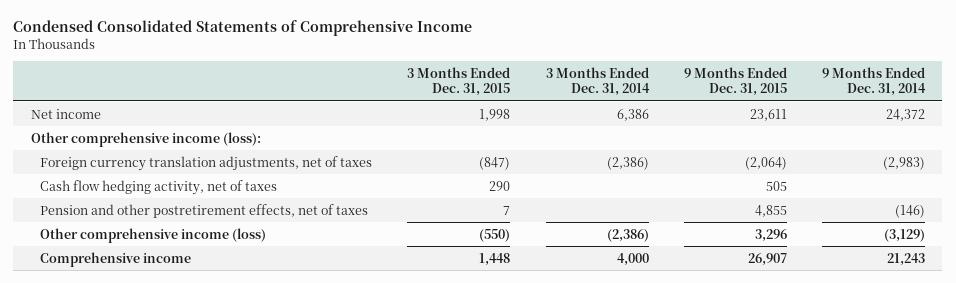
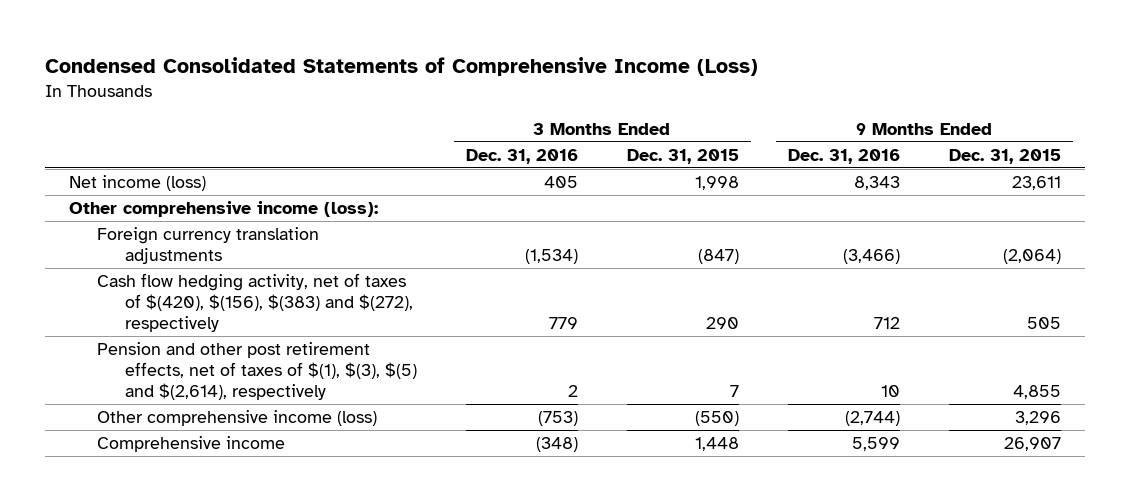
[13,20,473,37] Condensed Consolidated Statements of Comprehensive Income -> [44,56,758,76] Condensed Consolidated Statements of Comprehensive Income (Loss)
[545,67,650,97] 3 Months Ended Dec. 31, 2014 -> none
[821,67,926,97] 9 Months Ended Dec. 31, 2014 -> none
none -> [465,149,578,165] Dec. 31, 2016
none -> [787,149,900,165] Dec. 31, 2016
[30,108,101,119] Net income -> [69,175,207,192] Net income (loss)
[40,155,373,171] Foreign currency translation adjustments, net of taxes -> [96,227,319,265] Foreign currency translation adjustments
[40,179,278,195] Cash flow hedging activity, net of taxes -> [96,273,413,333] Cash flow hedging activity, net of taxes of $(420), $(156), $(383) and $(272), respectively
[40,203,369,218] Pension and other postretirement effects, net of taxes -> [96,342,417,401] Pension and other post retirement effects, net of taxes of $(1), $(3), $(5) and $(2,614), respectively

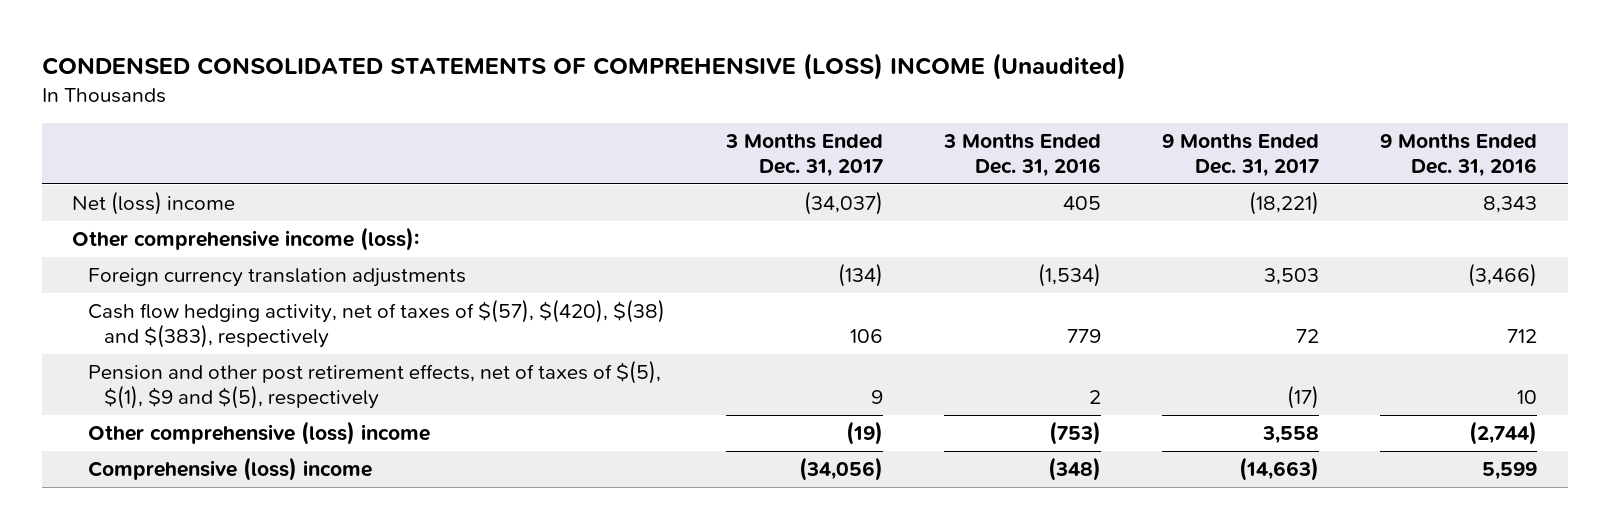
[44,56,758,76] Condensed Consolidated Statements of Comprehensive Income (Loss) -> [41,52,1126,80] CONDENSED CONSOLIDATED STATEMENTS OF COMPREHENSIVE (LOSS) INCOME (Unaudited)
[626,149,739,165] Dec. 31, 2015 -> none
[948,149,1061,165] Dec. 31, 2015 -> none
none -> [725,133,884,177] 3 Months Ended Dec. 31, 2017
none -> [1162,133,1320,177] 9 Months Ended Dec. 31, 2017
[69,175,207,192] Net income (loss) -> [72,191,236,216] Net (loss) income
[96,273,413,333] Cash flow hedging activity, net of taxes of $(420), $(156), $(383) and $(272), respectively -> [88,299,666,349] Cash flow hedging activity, net of taxes of $(57), $(420), $(38) and $(383), respectively
[96,342,417,401] Pension and other post retirement effects, net of taxes of $(1), $(3), $(5) and $(2,614), respectively -> [88,360,662,410] Pension and other post retirement effects, net of taxes of $(5), $(1), $9 and $(5), respectively
[96,410,377,427] Other comprehensive income (loss) -> [88,421,431,446] Other comprehensive (loss) income
[96,436,285,453] Comprehensive income -> [88,457,373,482] Comprehensive (loss) income

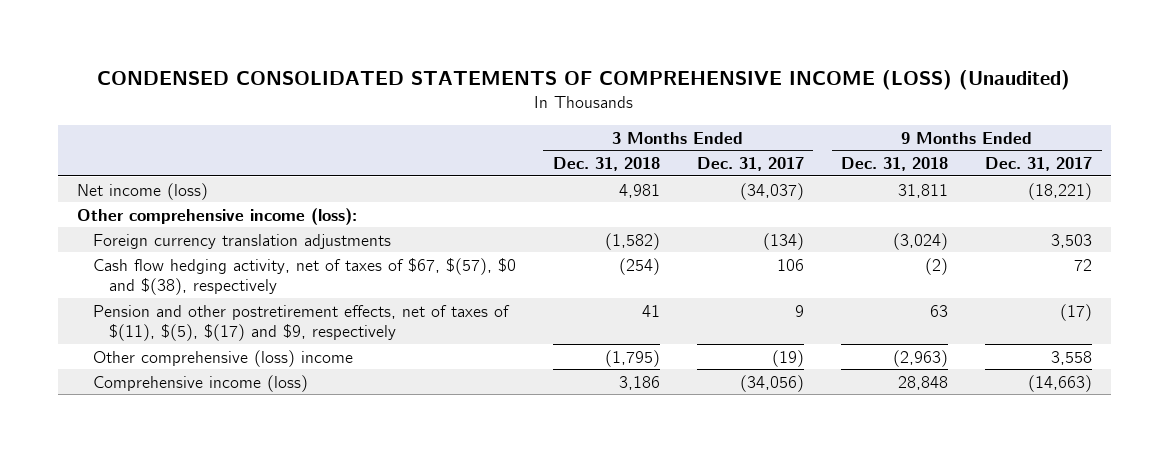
[41,52,1126,80] CONDENSED CONSOLIDATED STATEMENTS OF COMPREHENSIVE (LOSS) INCOME (Unaudited) -> [97,69,1071,90] CONDENSED CONSOLIDATED STATEMENTS OF COMPREHENSIVE INCOME (LOSS) (Unaudited)
[943,133,1102,177] 3 Months Ended Dec. 31, 2016 -> none
[1380,133,1538,177] 9 Months Ended Dec. 31, 2016 -> none
none -> [552,156,660,171] Dec. 31, 2018
none -> [841,156,949,171] Dec. 31, 2018
[72,191,236,216] Net (loss) income -> [76,182,208,200] Net income (loss)
[88,299,666,349] Cash flow hedging activity, net of taxes of $(57), $(420), $(38) and $(383), respectively -> [92,257,516,296] Cash flow hedging activity, net of taxes of $67, $(57), $0 and $(38), respectively
[88,360,662,410] Pension and other post retirement effects, net of taxes of $(5), $(1), $9 and $(5), respectively -> [92,304,510,342] Pension and other postretirement effects, net of taxes of $(11), $(5), $(17) and $9, respectively
[88,457,373,482] Comprehensive (loss) income -> [92,374,308,392] Comprehensive income (loss)

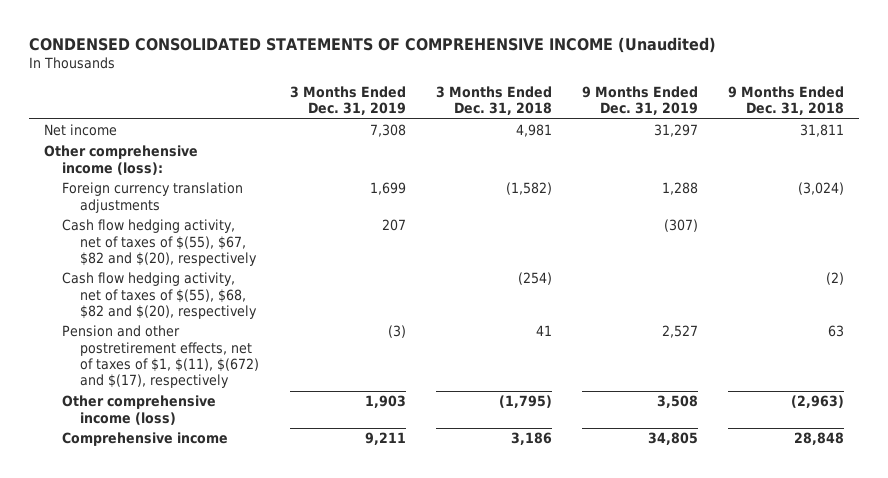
[97,69,1071,90] CONDENSED CONSOLIDATED STATEMENTS OF COMPREHENSIVE INCOME (LOSS) (Unaudited) -> [28,36,716,53] CONDENSED CONSOLIDATED STATEMENTS OF COMPREHENSIVE INCOME (Unaudited)
[696,156,804,171] Dec. 31, 2017 -> none
[985,156,1093,171] Dec. 31, 2017 -> none
none -> [289,85,406,116] 3 Months Ended Dec. 31, 2019
none -> [581,85,698,116] 9 Months Ended Dec. 31, 2019
[76,182,208,200] Net income (loss) -> [44,124,118,137] Net income
none -> [62,219,258,266] Cash flow hedging activity, net of taxes of $(55), $67, $82 and $(20), respectively
[92,257,516,296] Cash flow hedging activity, net of taxes of $67, $(57), $0 and $(38), respectively -> [62,272,258,319] Cash flow hedging activity, net of taxes of $(55), $68, $82 and $(20), respectively
[92,304,510,342] Pension and other postretirement effects, net of taxes of $(11), $(5), $(17) and $9, respectively -> [62,325,260,389] Pension and other postretirement effects, net of taxes of $1, $(11), $(672) and $(17), respectively
[92,349,353,367] Other comprehensive (loss) income -> [62,395,217,425] Other comprehensive income (loss)
[92,374,308,392] Comprehensive income (loss) -> [62,432,229,447] Comprehensive income

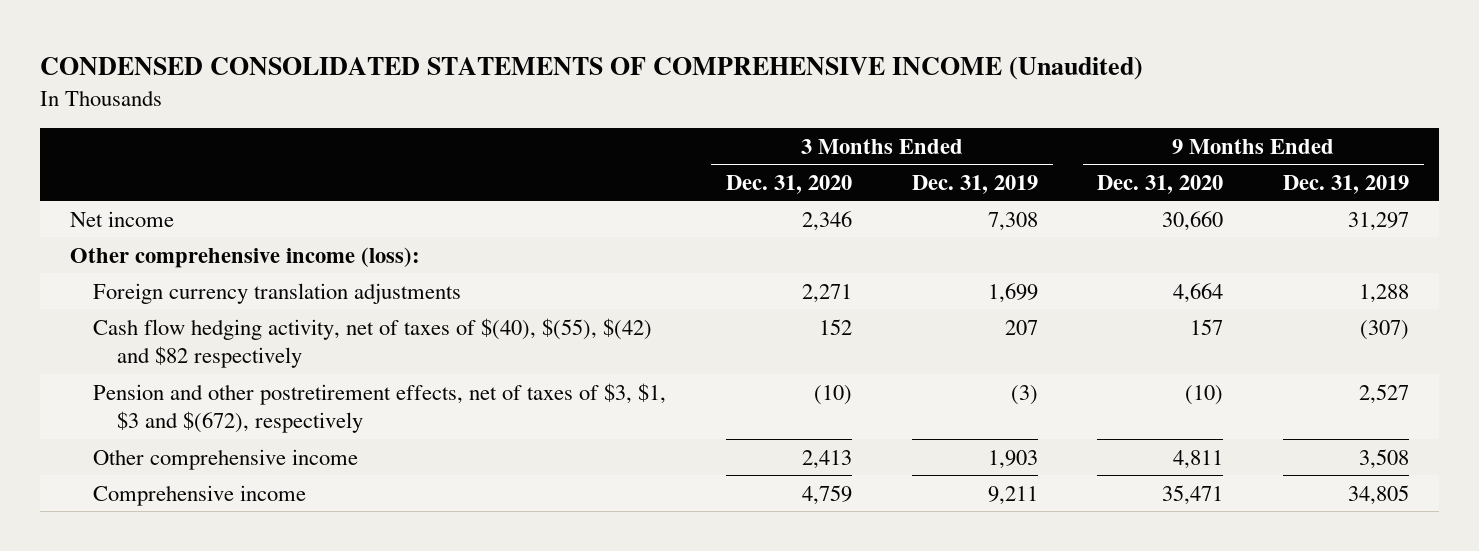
[435,85,552,116] 3 Months Ended Dec. 31, 2018 -> none
[728,85,845,116] 9 Months Ended Dec. 31, 2018 -> none
none -> [725,174,852,194] Dec. 31, 2020
none -> [1097,174,1224,194] Dec. 31, 2020
[62,272,258,319] Cash flow hedging activity, net of taxes of $(55), $68, $82 and $(20), respectively -> none
[62,219,258,266] Cash flow hedging activity, net of taxes of $(55), $67, $82 and $(20), respectively -> [93,317,653,369] Cash flow hedging activity, net of taxes of $(40), $(55), $(42) and $82 respectively
[62,325,260,389] Pension and other postretirement effects, net of taxes of $1, $(11), $(672) and $(17), respectively -> [93,382,667,434] Pension and other postretirement effects, net of taxes of $3, $1, $3 and $(672), respectively
[62,395,217,425] Other comprehensive income (loss) -> [93,448,359,470] Other comprehensive income

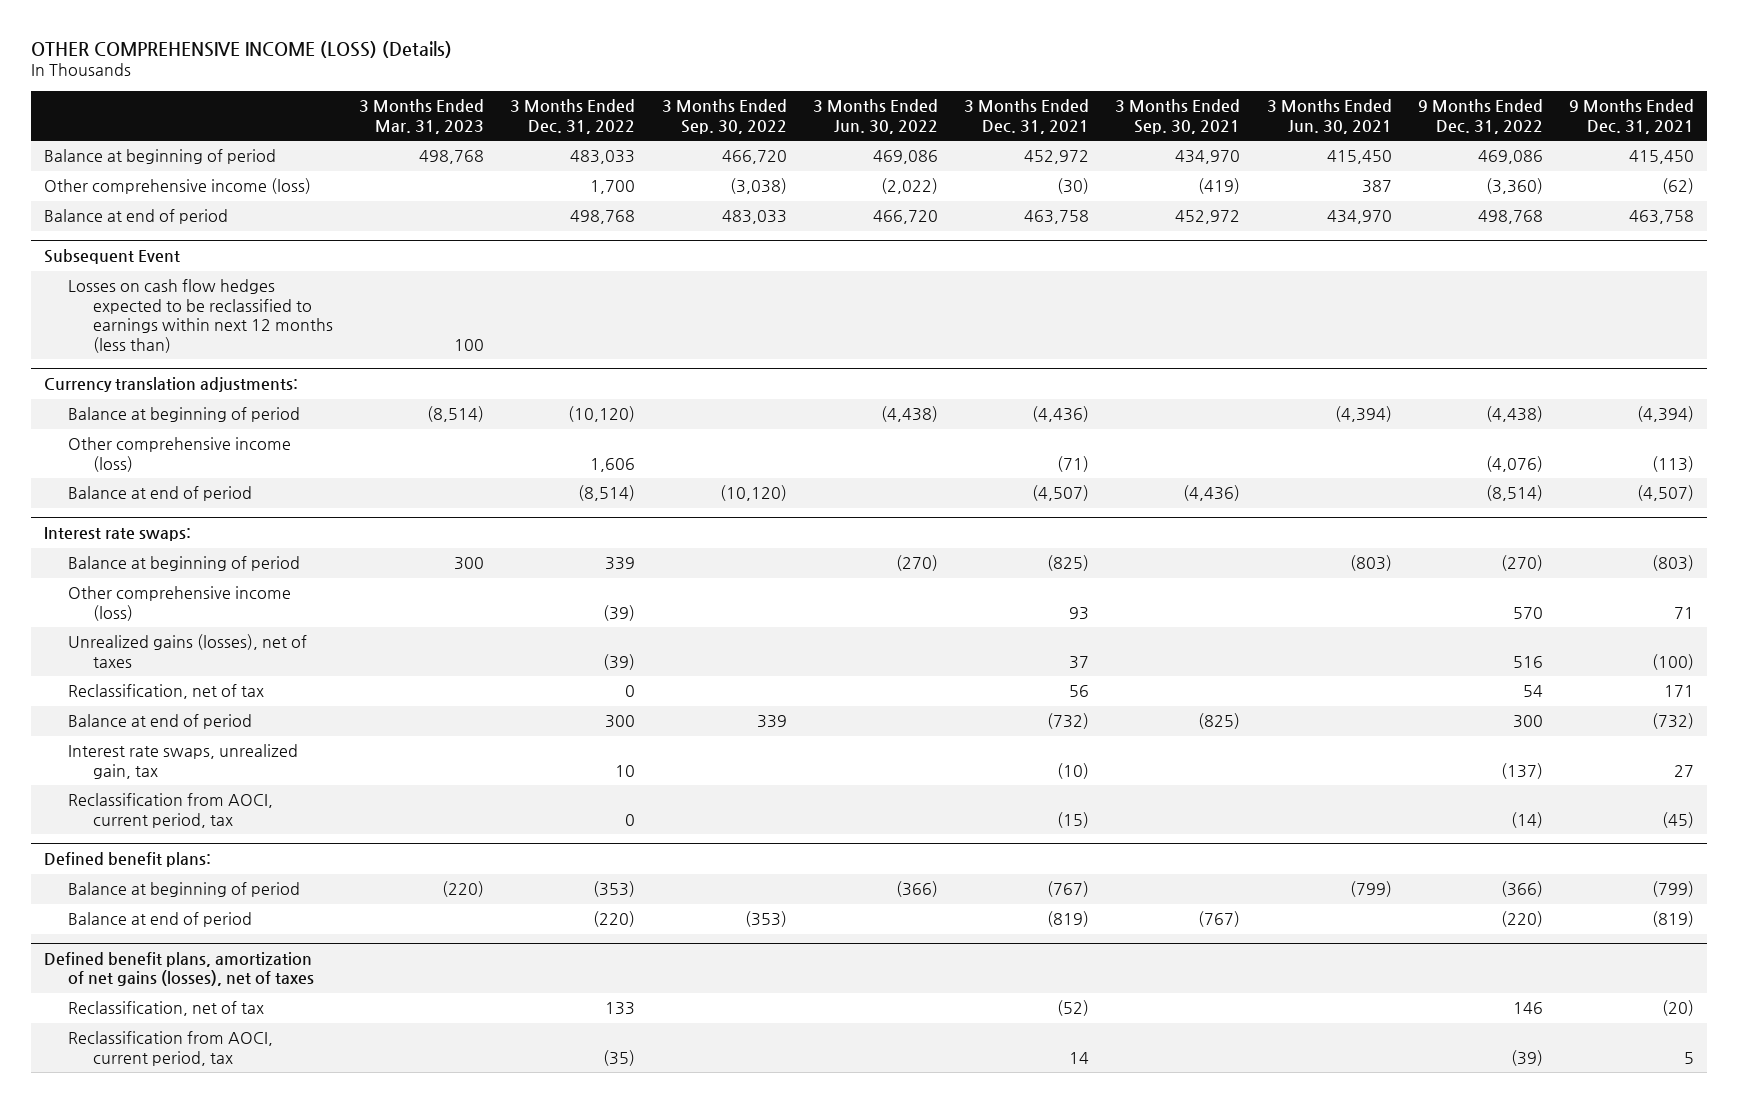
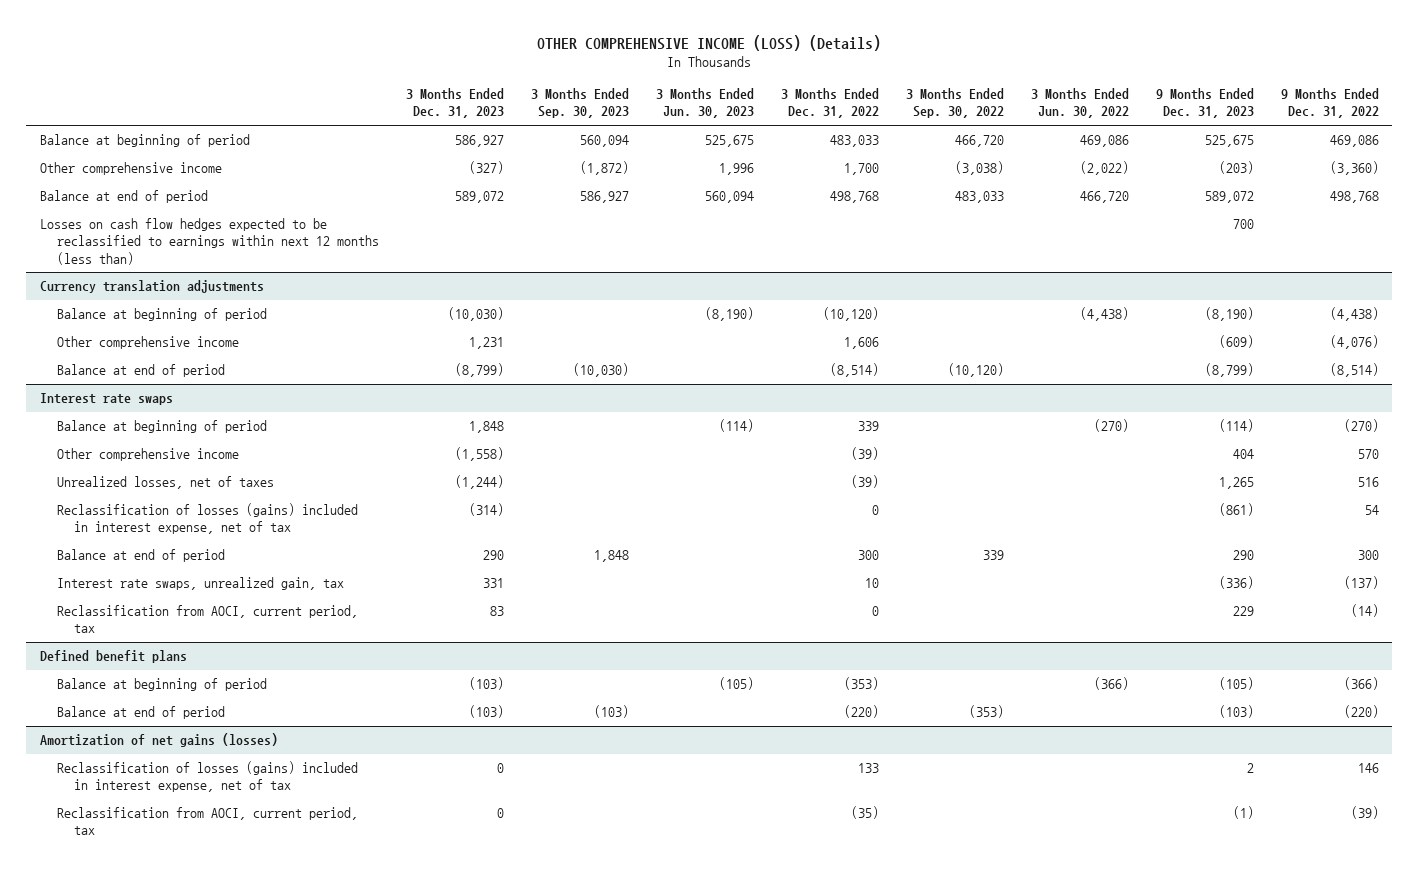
[359,99,485,134] 3 Months Ended Mar. 31, 2023 -> none
[964,99,1090,134] 3 Months Ended Dec. 31, 2021 -> none
[1115,99,1241,134] 3 Months Ended Sep. 30, 2021 -> none
[1266,99,1392,134] 3 Months Ended Jun. 30, 2021 -> none
[1569,99,1695,134] 9 Months Ended Dec. 31, 2021 -> none
none -> [405,88,504,119] 3 Months Ended Dec. 31, 2023
none -> [530,88,629,119] 3 Months Ended Sep. 30, 2023
none -> [655,88,754,119] 3 Months Ended Jun. 30, 2023
none -> [1155,88,1254,119] 9 Months Ended Dec. 31, 2023
[43,178,311,195] Other comprehensive income (loss) -> [39,162,222,176] Other comprehensive income
[43,249,180,265] Subsequent Event -> none
[43,377,298,393] Currency translation adjustments: -> [39,280,264,294] Currency translation adjustments
[68,437,292,472] Other comprehensive income (loss) -> [56,336,239,350] Other comprehensive income
[43,527,191,542] Interest rate swaps: -> [39,393,173,406] Interest rate swaps
[68,586,292,621] Other comprehensive income (loss) -> [56,448,239,462] Other comprehensive income
[68,634,308,668] Unrealized gains (losses), net of taxes -> [56,476,274,490] Unrealized losses, net of taxes
[68,684,265,700] Reclassification, net of tax -> [56,503,358,535] Reclassification of losses (gains) included in interest expense, net of tax
[43,852,211,868] Defined benefit plans: -> [39,650,187,664] Defined benefit plans
[43,952,315,987] Defined benefit plans, amortization of net gains (losses), net of taxes -> [39,733,278,748] Amortization of net gains (losses)
[68,1001,265,1017] Reclassification, net of tax -> [56,761,358,793] Reclassification of losses (gains) included in interest expense, net of tax

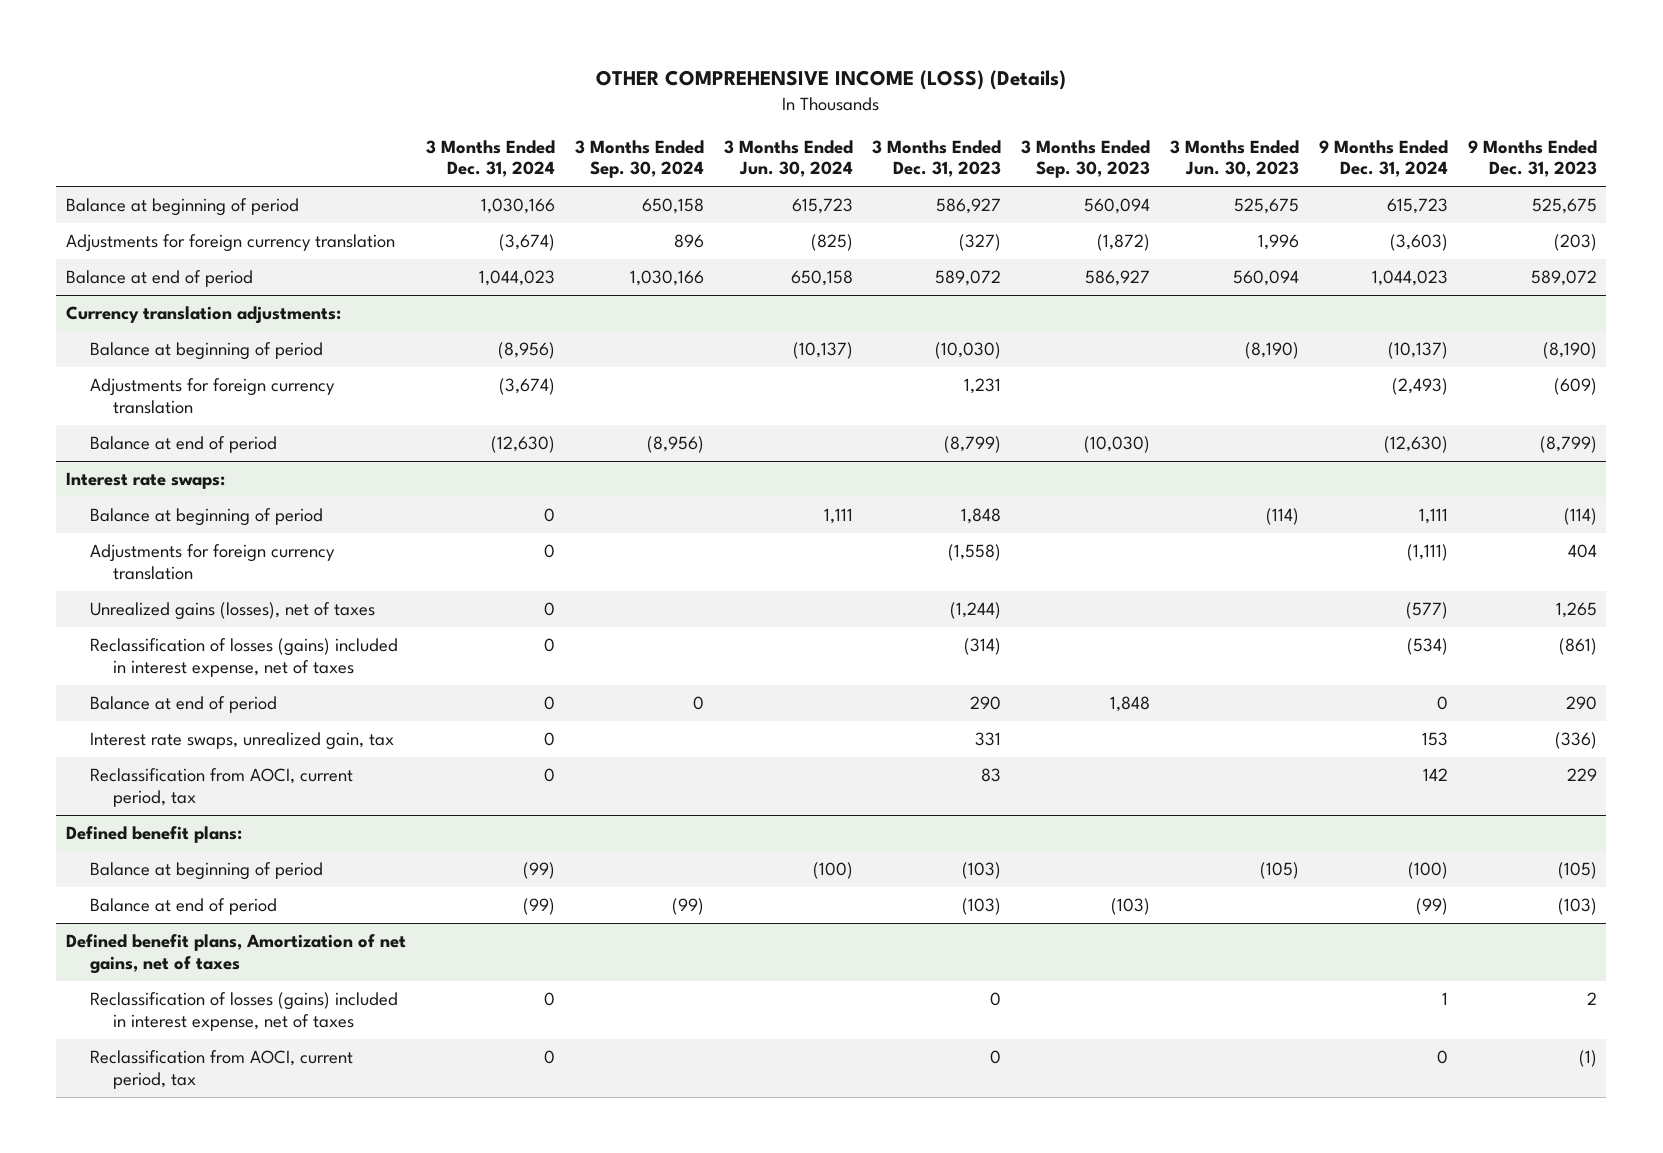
[780,88,879,119] 3 Months Ended Dec. 31, 2022 -> none
[905,88,1004,119] 3 Months Ended Sep. 30, 2022 -> none
[1030,88,1129,119] 3 Months Ended Jun. 30, 2022 -> none
[1280,88,1379,119] 9 Months Ended Dec. 31, 2022 -> none
none -> [425,139,555,178] 3 Months Ended Dec. 31, 2024
none -> [574,139,704,179] 3 Months Ended Sep. 30, 2024
none -> [723,139,853,178] 3 Months Ended Jun. 30, 2024
none -> [1318,139,1448,178] 9 Months Ended Dec. 31, 2024
[39,162,222,176] Other comprehensive income -> [66,234,396,253] Adjustments for foreign currency translation
[39,218,379,265] Losses on cash flow hedges expected to be reclassified to earnings within next 12 months (less than) -> none
[39,280,264,294] Currency translation adjustments -> [66,306,342,325] Currency translation adjustments:
[56,336,239,350] Other comprehensive income -> [89,378,335,414] Adjustments for foreign currency translation
[39,393,173,406] Interest rate swaps -> [66,472,226,490] Interest rate swaps:
[56,448,239,462] Other comprehensive income -> [89,544,335,580] Adjustments for foreign currency translation
[56,476,274,490] Unrealized losses, net of taxes -> [89,602,375,621] Unrealized gains (losses), net of taxes
[56,503,358,535] Reclassification of losses (gains) included in interest expense, net of tax -> [89,638,398,677] Reclassification of losses (gains) included in interest expense, net of taxes
[39,650,187,664] Defined benefit plans -> [66,826,243,844] Defined benefit plans:
[39,733,278,748] Amortization of net gains (losses) -> [66,934,407,974] Defined benefit plans, Amortization of net gains, net of taxes
[56,761,358,793] Reclassification of losses (gains) included in interest expense, net of tax -> [89,992,398,1031] Reclassification of losses (gains) included in interest expense, net of taxes

